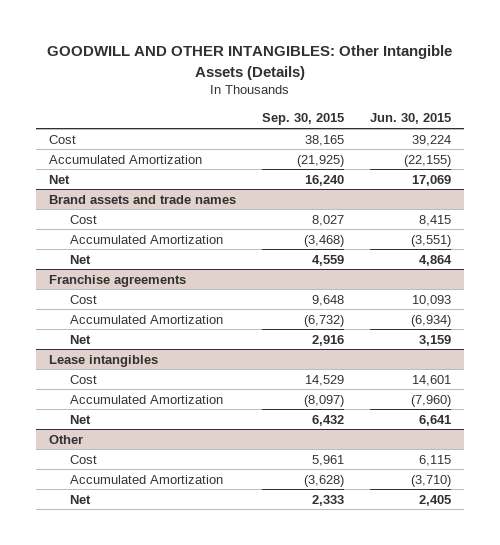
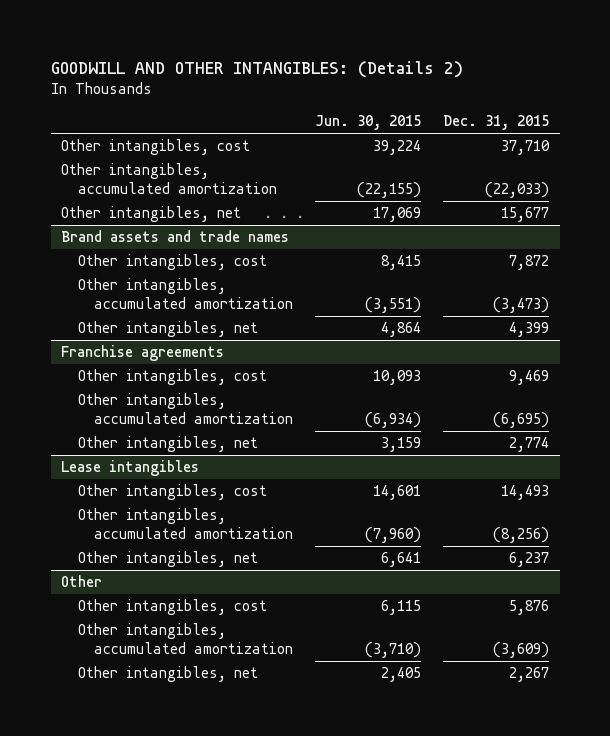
[47,45,453,80] GOODWILL AND OTHER INTANGIBLES: Other Intangible Assets (Details) -> [50,60,463,78] GOODWILL AND OTHER INTANGIBLES: (Details 2)
[262,113,345,126] Sep. 30, 2015 -> none
none -> [442,115,549,131] Dec. 31, 2015
[48,134,76,144] Cost -> [61,139,251,156] Other intangibles, cost
[48,154,202,164] Accumulated Amortization -> [61,163,277,195] Other intangibles, accumulated amortization
[48,174,70,184] Net -> [61,206,242,223] Other intangibles, net
[69,214,97,224] Cost -> [77,254,267,271] Other intangibles, cost
[69,234,223,244] Accumulated Amortization -> [77,278,293,310] Other intangibles, accumulated amortization
[69,254,91,264] Net -> [77,321,258,338] Other intangibles, net
[69,294,97,304] Cost -> [77,369,267,386] Other intangibles, cost
[69,314,223,324] Accumulated Amortization -> [77,393,293,425] Other intangibles, accumulated amortization
[69,334,91,344] Net -> [77,436,258,453] Other intangibles, net
[69,374,97,384] Cost -> [77,484,267,501] Other intangibles, cost
[69,394,223,404] Accumulated Amortization -> [77,508,293,540] Other intangibles, accumulated amortization
[69,414,91,424] Net -> [77,551,258,568] Other intangibles, net
[69,454,97,464] Cost -> [77,599,267,616] Other intangibles, cost
[69,474,223,484] Accumulated Amortization -> [77,623,293,655] Other intangibles, accumulated amortization
[69,494,91,504] Net -> [77,666,258,683] Other intangibles, net

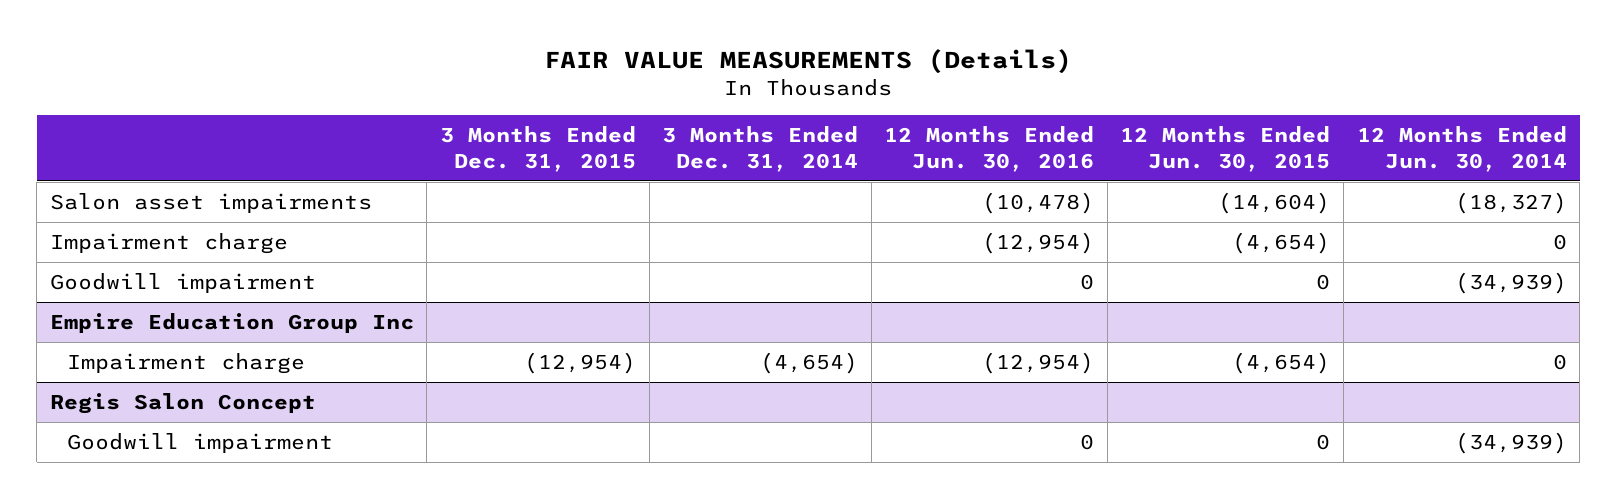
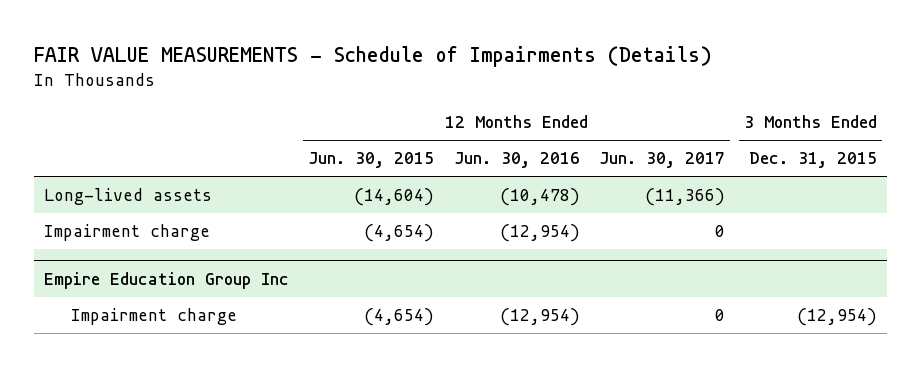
[544,48,1073,74] FAIR VALUE MEASUREMENTS (Details) -> [34,45,713,67] FAIR VALUE MEASUREMENTS - Schedule of Impairments (Details)
[662,125,859,172] 3 Months Ended Dec. 31, 2014 -> none
[1356,125,1567,172] 12 Months Ended Jun. 30, 2014 -> none
none -> [598,152,725,169] Jun. 30, 2017
[49,193,372,214] Salon asset impairments -> [44,188,213,206] Long-lived assets
[49,273,316,294] Goodwill impairment -> none
[49,393,316,415] Regis Salon Concept -> none
[66,433,333,454] Goodwill impairment -> none

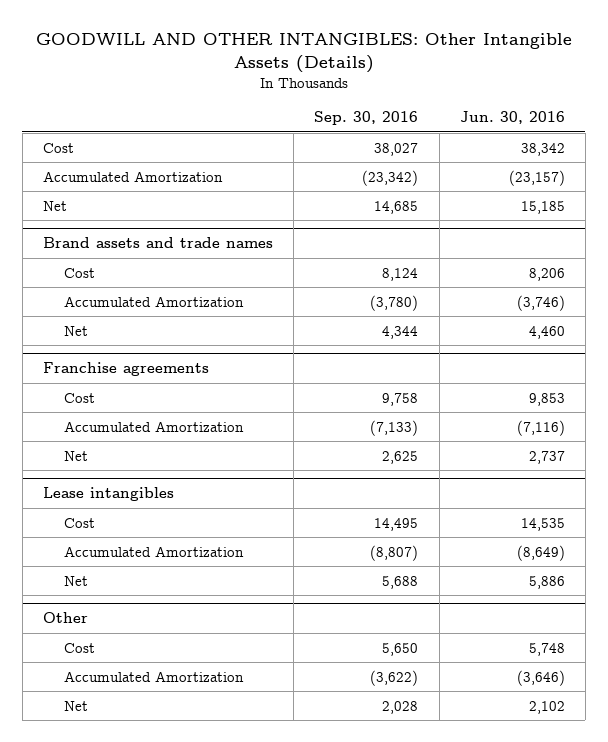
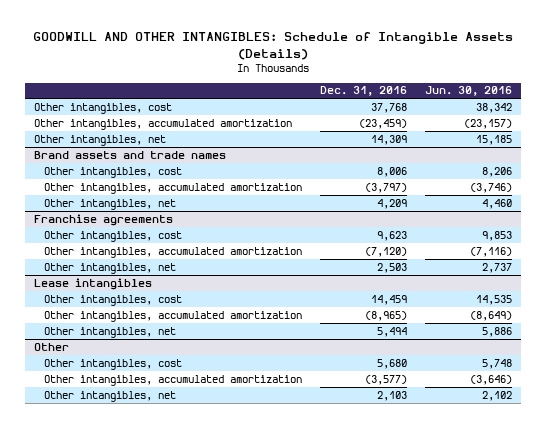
[35,33,572,74] GOODWILL AND OTHER INTANGIBLES: Other Intangible Assets (Details) -> [33,32,514,60] GOODWILL AND OTHER INTANGIBLES: Schedule of Intangible Assets (Details)
[314,111,419,126] Sep. 30, 2016 -> none
none -> [320,86,408,97] Dec. 31, 2016
[43,142,75,153] Cost -> [33,102,172,114] Other intangibles, cost
[43,170,224,182] Accumulated Amortization -> [33,118,292,130] Other intangibles, accumulated amortization
[43,200,68,211] Net -> [33,134,166,146] Other intangibles, net
[63,267,95,278] Cost -> [44,166,183,178] Other intangibles, cost
[63,295,244,307] Accumulated Amortization -> [44,182,303,194] Other intangibles, accumulated amortization
[63,325,88,336] Net -> [44,198,177,210] Other intangibles, net
[63,392,95,403] Cost -> [44,230,183,242] Other intangibles, cost
[63,420,244,432] Accumulated Amortization -> [44,246,303,258] Other intangibles, accumulated amortization
[63,450,88,461] Net -> [44,262,177,274] Other intangibles, net
[63,517,95,528] Cost -> [44,294,183,306] Other intangibles, cost
[63,545,244,557] Accumulated Amortization -> [44,310,303,322] Other intangibles, accumulated amortization
[63,575,88,586] Net -> [44,326,177,338] Other intangibles, net
[63,642,95,653] Cost -> [44,358,183,370] Other intangibles, cost
[63,670,244,682] Accumulated Amortization -> [44,374,303,386] Other intangibles, accumulated amortization
[63,700,88,711] Net -> [44,390,177,402] Other intangibles, net

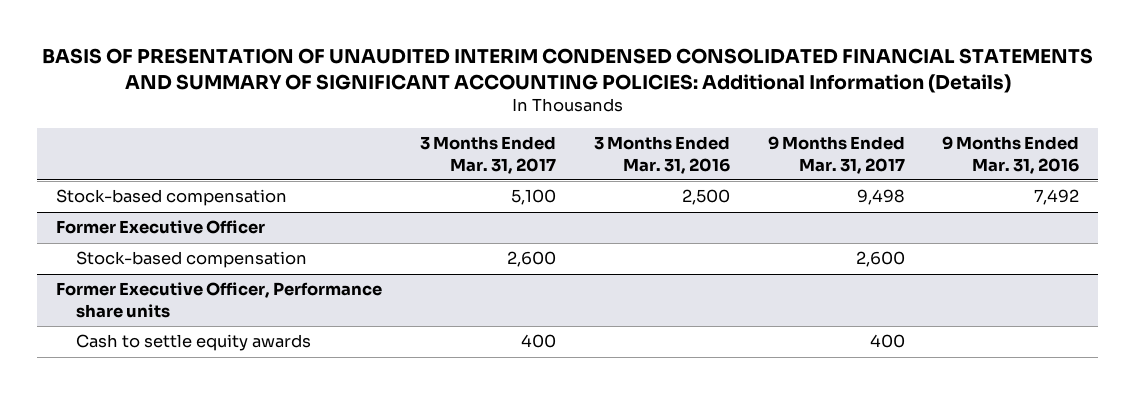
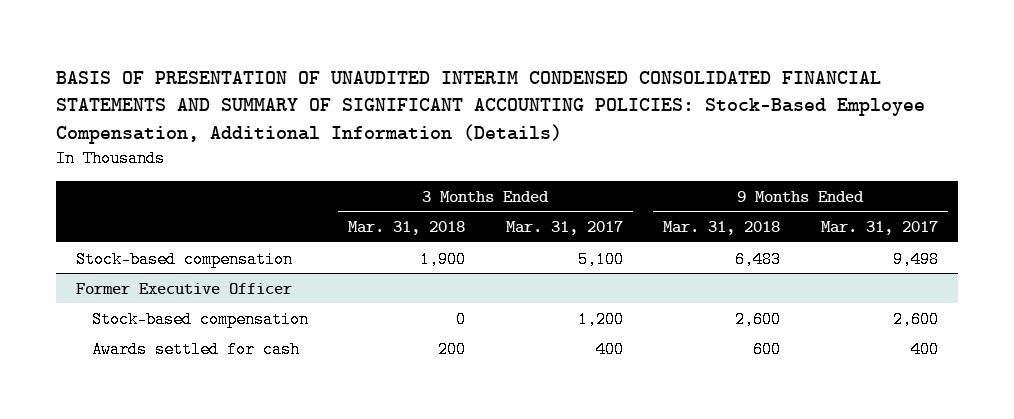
[41,47,1093,93] BASIS OF PRESENTATION OF UNAUDITED INTERIM CONDENSED CONSOLIDATED FINANCIAL STATEMENTS AND SUMMARY OF SIGNIFICANT ACCOUNTING POLICIES: Additional Information (Details) -> [55,70,925,145] BASIS OF PRESENTATION OF UNAUDITED INTERIM CONDENSED CONSOLIDATED FINANCIAL STATEMENTS AND SUMMARY OF SIGNIFICANT ACCOUNTING POLICIES: Stock-Based Employee Compensation, Additional Information (Details)
[593,136,730,174] 3 Months Ended Mar. 31, 2016 -> none
[942,136,1080,174] 9 Months Ended Mar. 31, 2016 -> none
none -> [348,221,466,236] Mar. 31, 2018
none -> [663,221,781,236] Mar. 31, 2018
[56,282,383,318] Former Executive Officer, Performance share units -> none
[506,251,556,268] 2,600 -> [577,310,624,328] 1,200
[76,334,312,352] Cash to settle equity awards -> [91,340,300,358] Awards settled for cash

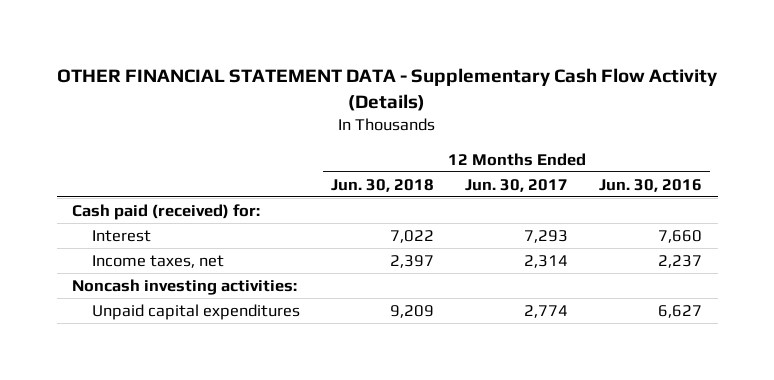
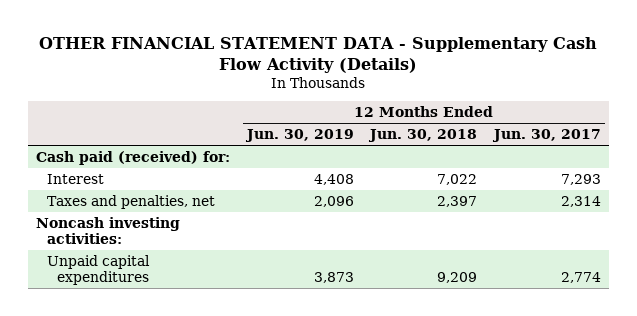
[599,178,703,192] Jun. 30, 2016 -> none
none -> [244,129,354,143] Jun. 30, 2019
[92,254,225,268] Income taxes, net -> [46,194,215,209] Taxes and penalties, net

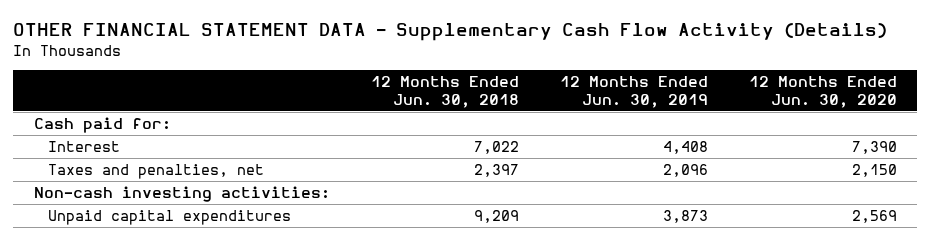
[491,129,601,143] Jun. 30, 2017 -> none
none -> [748,76,897,108] 12 Months Ended Jun. 30, 2020
[36,150,231,165] Cash paid (received) for: -> [33,116,171,133] Cash paid for:
[36,216,181,245] Noncash investing activities: -> [33,185,330,202] Non-cash investing activities:

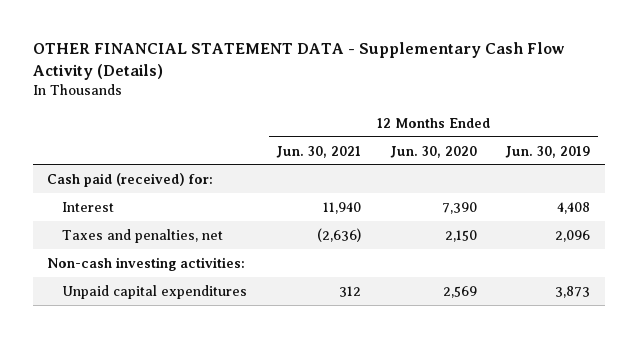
[370,76,519,108] 12 Months Ended Jun. 30, 2018 -> none
none -> [275,145,361,158] Jun. 30, 2021
[33,116,171,133] Cash paid for: -> [47,172,214,187] Cash paid (received) for:

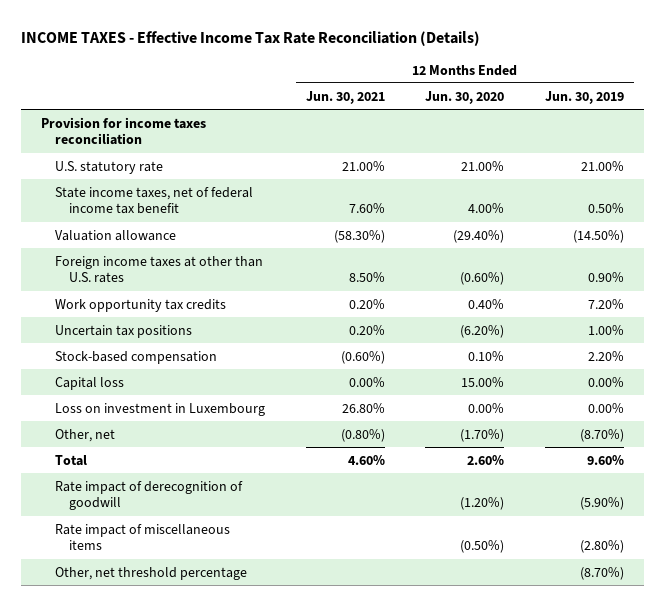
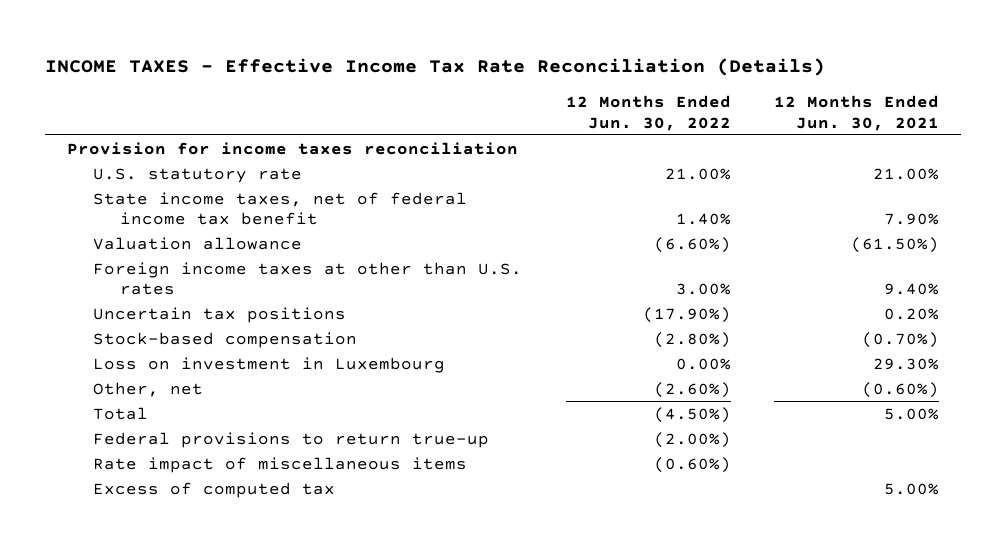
[425,90,505,104] Jun. 30, 2020 -> none
[544,90,624,104] Jun. 30, 2019 -> none
none -> [565,95,731,131] 12 Months Ended Jun. 30, 2022
[55,298,227,312] Work opportunity tax credits -> none
[348,203,385,214] 7.60% -> [884,212,940,225] 7.90%
[333,229,385,243] (58.30%) -> [851,236,940,253] (61.50%)
[348,272,385,283] 8.50% -> [884,282,940,295] 9.40%
[55,376,125,390] Capital loss -> none
[55,480,244,511] Rate impact of derecognition of goodwill -> none
[340,350,385,364] (0.60%) -> [862,331,940,348] (0.70%)
[341,402,385,413] 26.80% -> [873,357,940,370] 29.30%
[340,428,385,442] (0.80%) -> [862,381,940,398] (0.60%)
[347,454,385,465] 4.60% -> [884,407,940,420] 5.00%
none -> [93,431,490,448] Federal provisions to return true-up
[55,566,248,580] Other, net threshold percentage -> none
none -> [93,481,336,498] Excess of computed tax

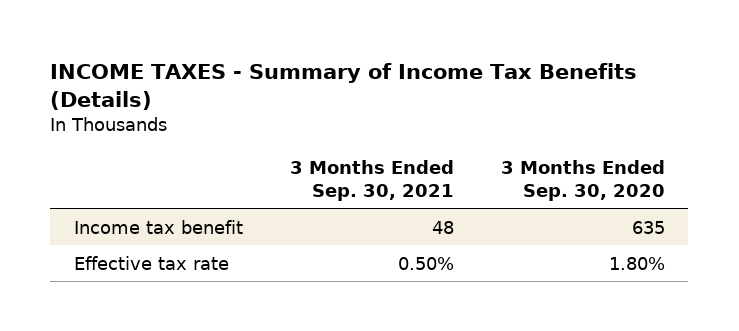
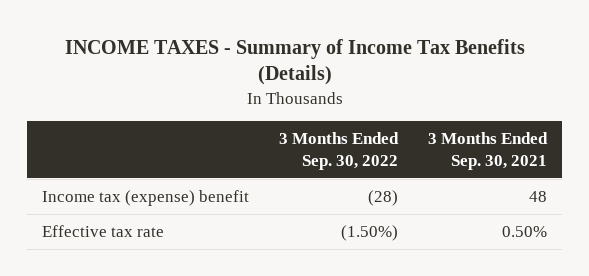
[500,159,665,201] 3 Months Ended Sep. 30, 2020 -> none
none -> [279,131,400,170] 3 Months Ended Sep. 30, 2022
[73,219,243,234] Income tax benefit -> [42,190,250,207] Income tax (expense) benefit

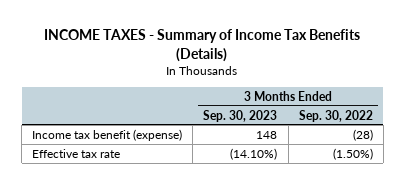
[428,131,549,170] 3 Months Ended Sep. 30, 2021 -> none
none -> [203,109,278,122] Sep. 30, 2023
[42,190,250,207] Income tax (expense) benefit -> [32,128,183,141] Income tax benefit (expense)

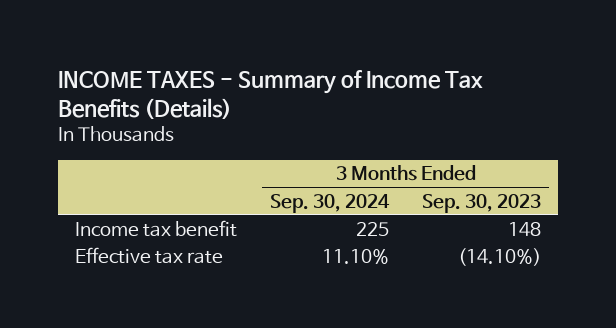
[298,109,373,122] Sep. 30, 2022 -> none
none -> [270,193,391,213] Sep. 30, 2024
[32,128,183,141] Income tax benefit (expense) -> [74,220,237,238] Income tax benefit

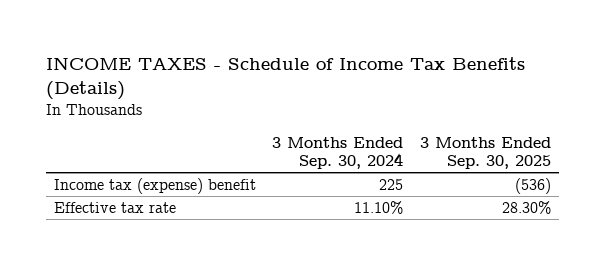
[58,70,484,120] INCOME TAXES - Summary of Income Tax Benefits (Details) -> [45,56,525,101] INCOME TAXES - Schedule of Income Tax Benefits (Details)
[422,193,542,213] Sep. 30, 2023 -> none
none -> [419,136,551,170] 3 Months Ended Sep. 30, 2025
[74,220,237,238] Income tax benefit -> [54,177,257,194] Income tax (expense) benefit

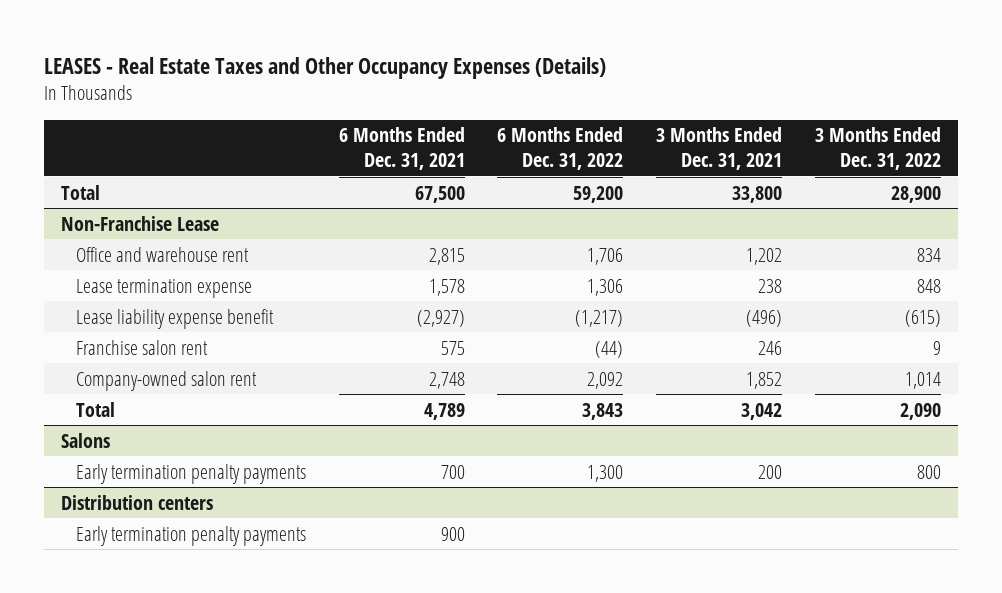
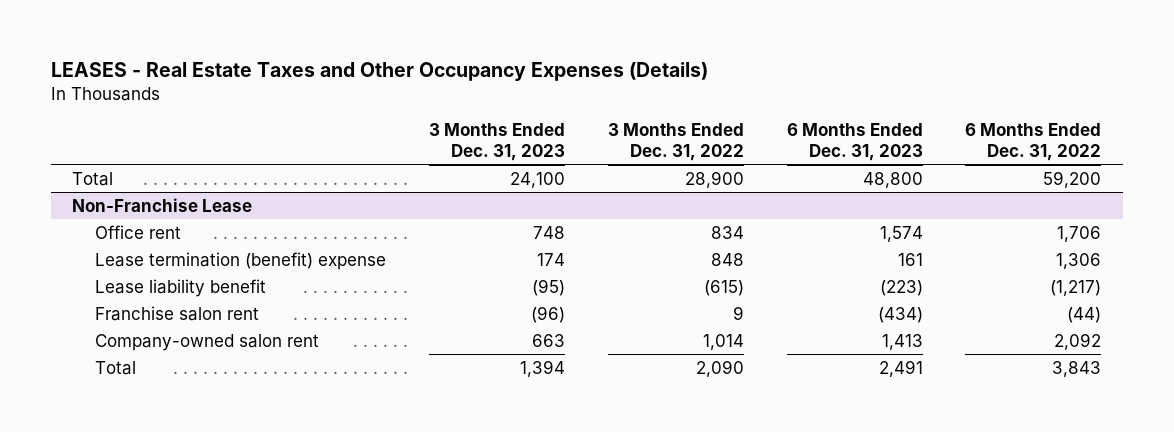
[338,127,465,170] 6 Months Ended Dec. 31, 2021 -> none
[656,127,783,170] 3 Months Ended Dec. 31, 2021 -> none
none -> [429,123,566,162] 3 Months Ended Dec. 31, 2023
none -> [786,123,923,162] 6 Months Ended Dec. 31, 2023
[75,246,249,262] Office and warehouse rent -> [95,224,182,239] Office rent
[75,278,252,298] Lease termination expense -> [95,251,387,270] Lease termination (benefit) expense
[75,308,274,329] Lease liability expense benefit -> [95,278,267,297] Lease liability benefit
[60,432,110,448] Salons -> none
[75,463,306,484] Early termination penalty payments -> none
[60,494,213,510] Distribution centers -> none
[75,525,306,546] Early termination penalty payments -> none

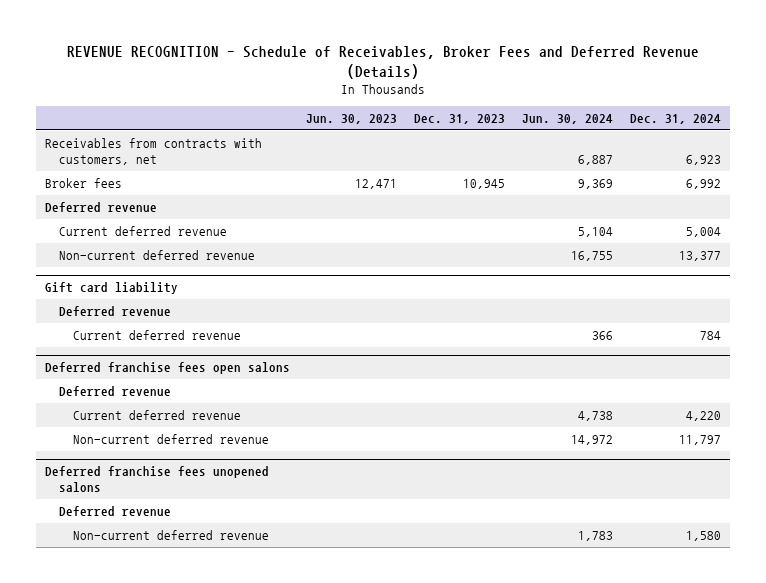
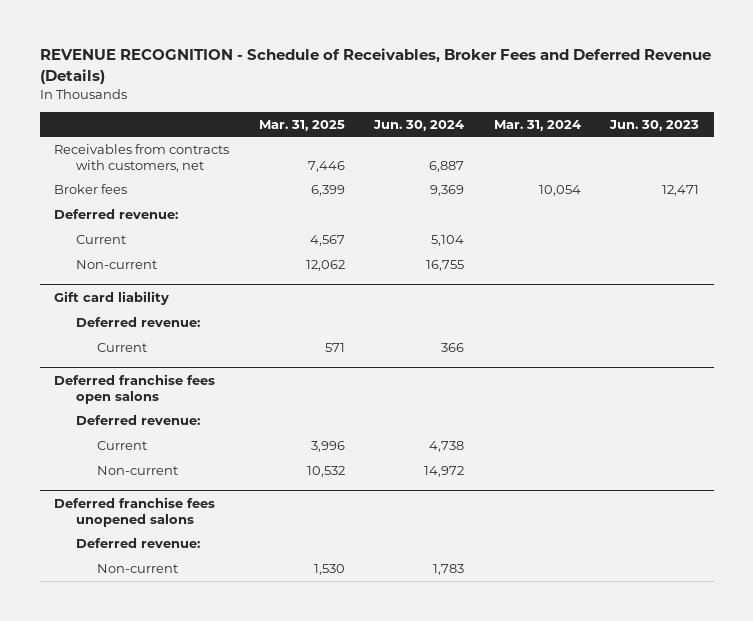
[414,113,506,124] Dec. 31, 2023 -> none
[630,113,722,124] Dec. 31, 2024 -> none
none -> [258,119,345,131] Mar. 31, 2025
none -> [493,119,581,131] Mar. 31, 2024
[44,201,157,212] Deferred revenue -> [54,208,179,219] Deferred revenue:
[58,225,227,236] Current deferred revenue -> [75,234,126,244] Current
[58,249,255,260] Non-current deferred revenue -> [75,259,157,269] Non-current
[58,305,171,316] Deferred revenue -> [75,316,200,327] Deferred revenue:
[72,329,241,340] Current deferred revenue -> [96,342,147,352] Current
[58,385,171,396] Deferred revenue -> [75,414,200,425] Deferred revenue:
[72,409,241,420] Current deferred revenue -> [96,440,147,450] Current
[72,433,269,444] Non-current deferred revenue -> [96,465,178,475] Non-current
[58,505,171,516] Deferred revenue -> [75,537,200,548] Deferred revenue:
[72,529,269,540] Non-current deferred revenue -> [96,563,178,573] Non-current

